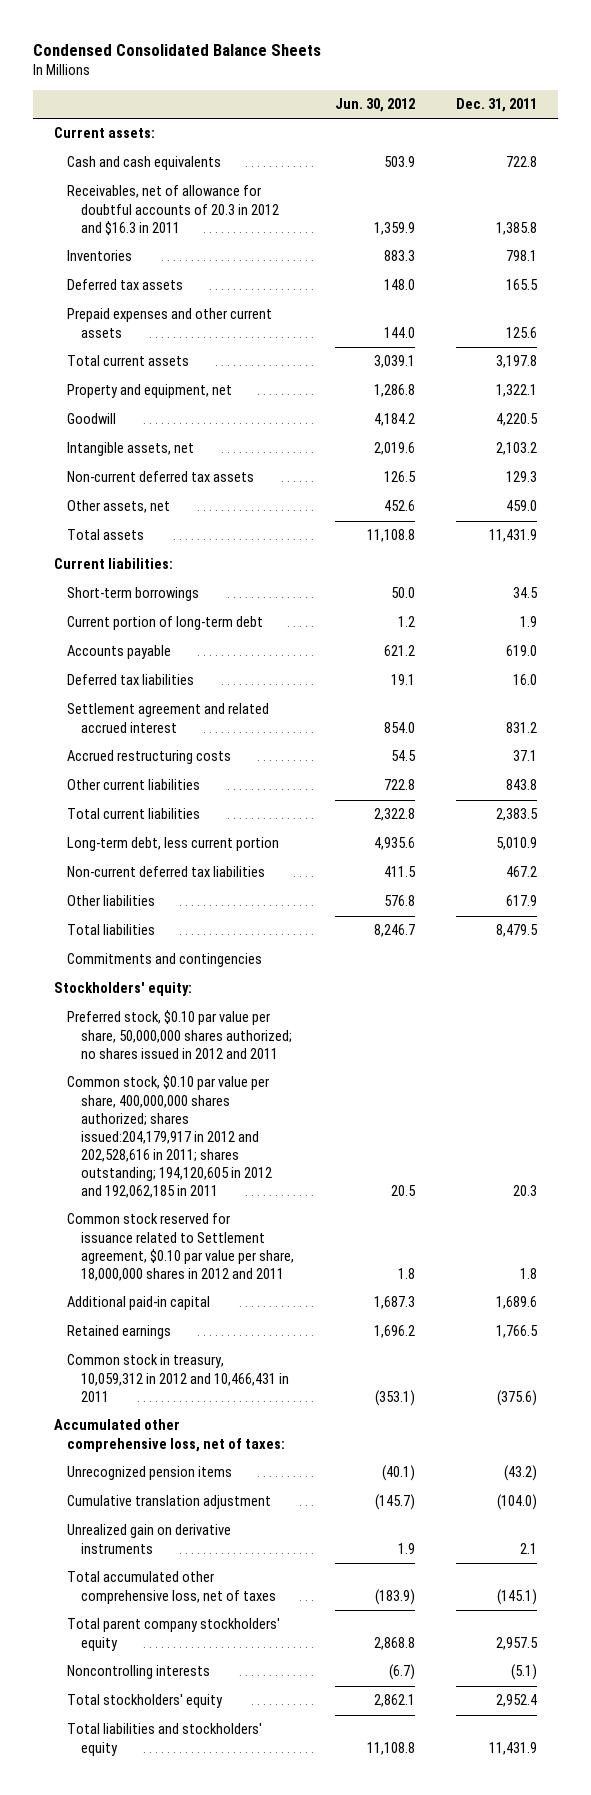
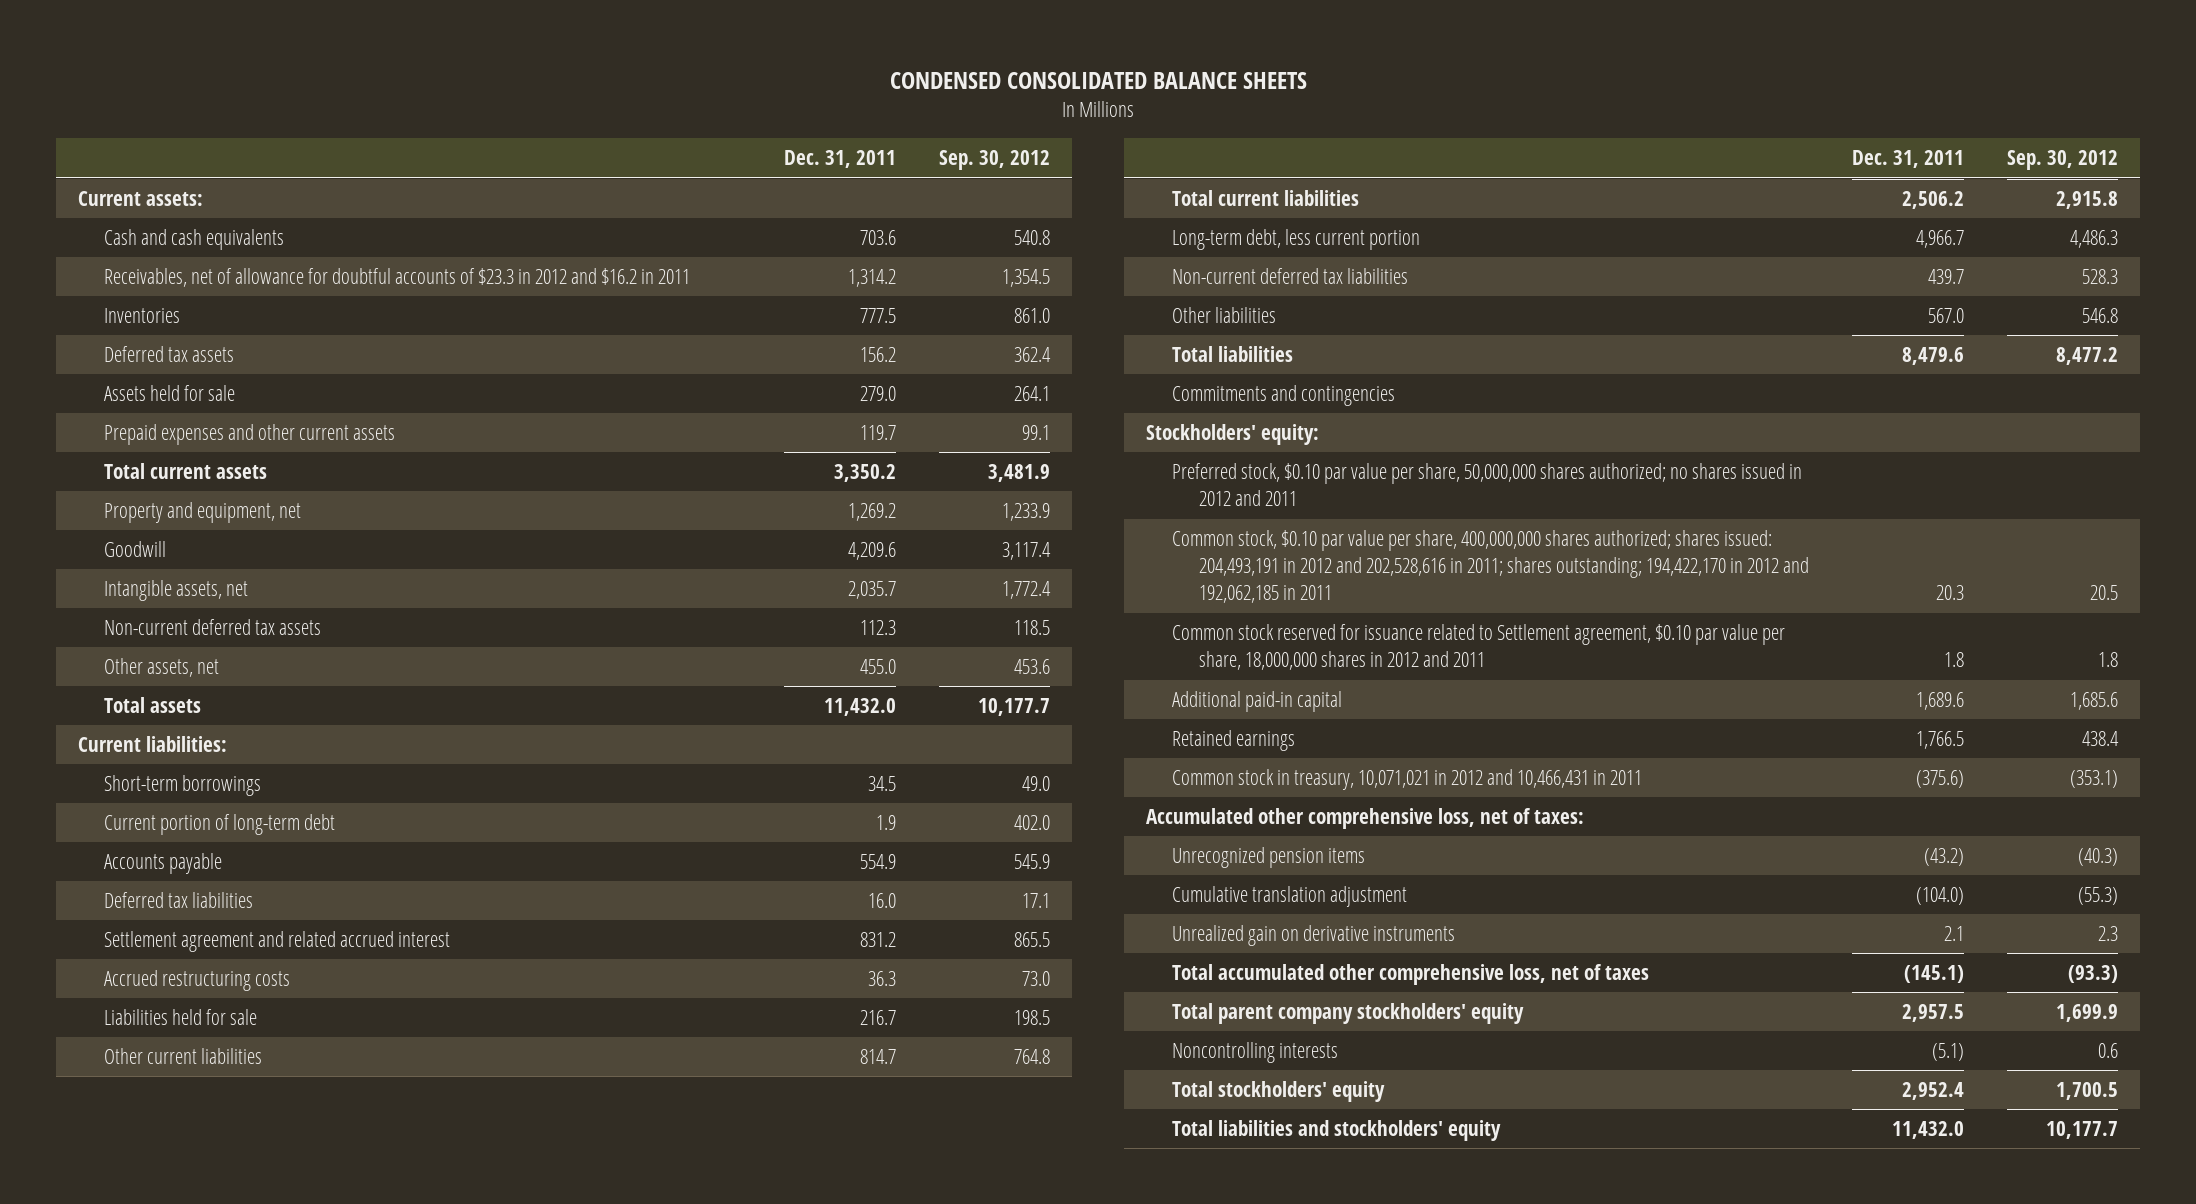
[33,43,322,56] Condensed Consolidated Balance Sheets -> [889,71,1307,89] CONDENSED CONSOLIDATED BALANCE SHEETS
[334,98,415,113] Jun. 30, 2012 -> none
none -> [939,150,1051,171] Sep. 30, 2012
[506,156,538,168] 722.8 -> [859,230,896,246] 703.6
[67,185,279,235] Receivables, net of allowance for doubtful accounts of 20.3 in 2012 and $16.3 in 2011 -> [104,268,691,288] Receivables, net of allowance for doubtful accounts of $23.3 in 2012 and $16.2 in 2011
[496,221,538,235] 1,385.8 -> [847,269,896,288] 1,314.2
[506,250,538,262] 798.1 -> [859,308,896,324] 777.5
[506,279,539,291] 165.5 -> [859,347,896,363] 156.2
none -> [104,385,236,402] Assets held for sale
[506,326,538,338] 125.6 -> [859,425,896,441] 119.7
[496,355,538,369] 3,197.8 -> [833,464,896,483] 3,350.2
[496,384,538,398] 1,322.1 -> [847,503,896,522] 1,269.2
[496,413,539,427] 4,220.5 -> [847,542,896,561] 4,209.6
[496,442,538,456] 2,103.2 -> [847,581,896,600] 2,035.7
[506,471,538,483] 129.3 -> [859,620,896,636] 112.3
[506,500,538,512] 459.0 -> [859,659,896,675] 455.0
[489,529,538,543] 11,431.9 -> [823,698,896,717] 11,432.0
[506,645,538,657] 619.0 -> [859,854,896,870] 554.9
[513,750,538,762] 37.1 -> [867,971,896,987] 36.3
none -> [104,1009,258,1026] Liabilities held for sale
[506,779,538,791] 843.8 -> [859,1049,896,1065] 814.7
[496,808,539,822] 2,383.5 -> [1901,191,1964,210] 2,506.2
[496,837,538,851] 5,010.9 -> [1915,230,1964,249] 4,966.7
[506,866,538,878] 467.2 -> [1927,269,1964,285] 439.7
[506,895,538,907] 617.9 -> [1927,308,1964,324] 567.0
[496,924,539,938] 8,479.5 -> [1901,347,1964,366] 8,479.6
[67,1075,272,1199] Common stock, $0.10 par value per share, 400,000,000 shares authorized; shares issued:204,179,917 in 2012 and 202,528,616 in 2011; shares outstanding; 194,120,605 in 2012 and 192,062,185 in 2011 -> [1172,530,1809,604] Common stock, $0.10 par value per share, 400,000,000 shares authorized; shares issued: 204,493,191 in 2012 and 202,528,616 in 2011; shares outstanding; 194,422,170 in 2012 and 192,062,185 in 2011
[67,1354,289,1402] Common stock in treasury, 10,059,312 in 2012 and 10,466,431 in 2011 -> [1172,769,1643,791] Common stock in treasury, 10,071,021 in 2012 and 10,466,431 in 2011
[489,1741,538,1755] 11,431.9 -> [1891,1121,1964,1140] 11,432.0

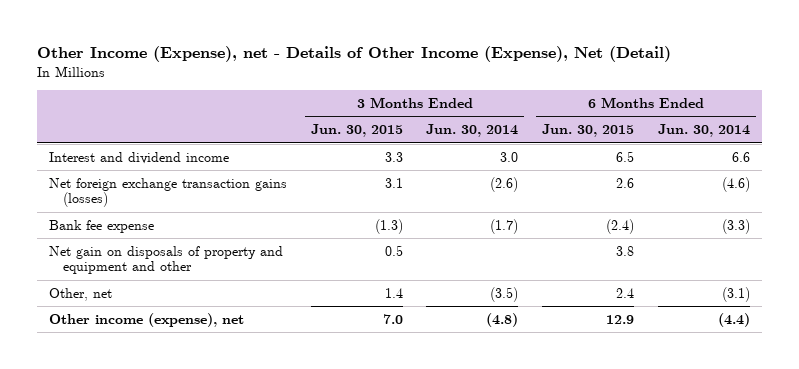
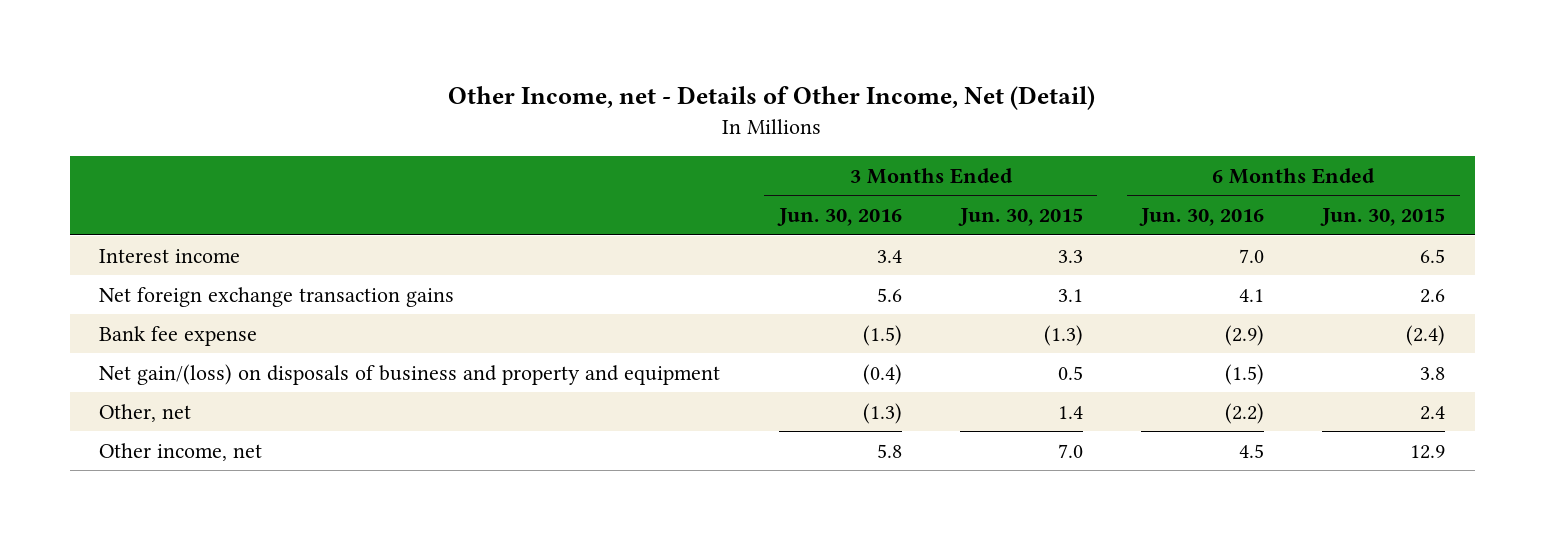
[37,46,672,63] Other Income (Expense), net - Details of Other Income (Expense), Net (Detail) -> [448,86,1096,111] Other Income, net - Details of Other Income, Net (Detail)
[426,124,519,138] Jun. 30, 2014 -> none
[657,124,750,138] Jun. 30, 2014 -> none
none -> [776,208,902,227] Jun. 30, 2016
none -> [1139,208,1265,227] Jun. 30, 2016
[48,151,229,164] Interest and dividend income -> [99,248,241,263] Interest income
[48,177,287,208] Net foreign exchange transaction gains (losses) -> [99,286,455,307] Net foreign exchange transaction gains
[48,245,283,275] Net gain on disposals of property and equipment and other -> [99,363,721,385] Net gain/(loss) on disposals of business and property and equipment
[48,312,244,327] Other income (expense), net -> [99,442,263,461] Other income, net

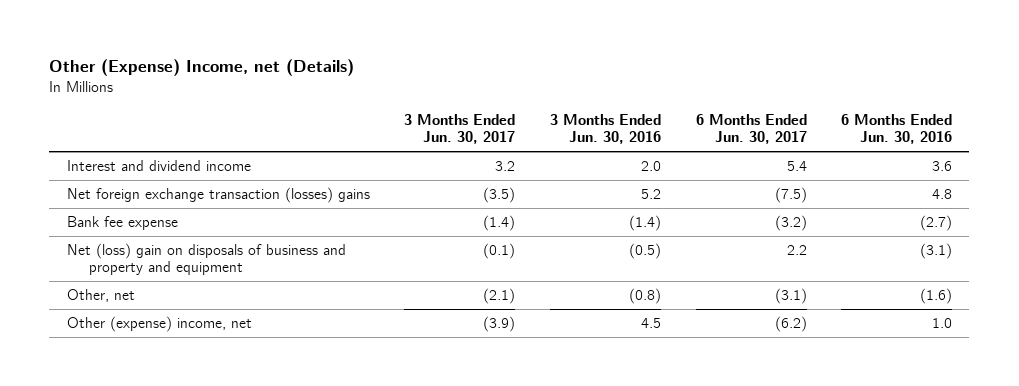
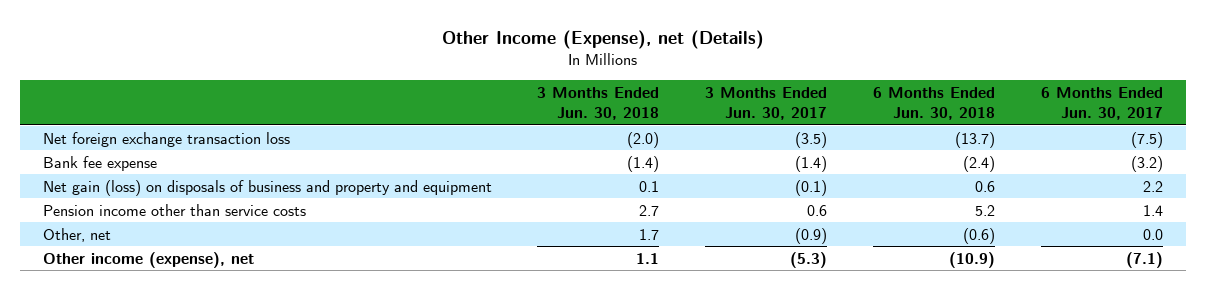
[49,58,355,76] Other (Expense) Income, net (Details) -> [441,29,764,49] Other Income (Expense), net (Details)
[549,114,661,145] 3 Months Ended Jun. 30, 2016 -> none
[841,114,953,145] 6 Months Ended Jun. 30, 2016 -> none
none -> [537,86,660,120] 3 Months Ended Jun. 30, 2018
none -> [873,86,996,120] 6 Months Ended Jun. 30, 2018
[66,160,251,172] Interest and dividend income -> none
[66,187,370,204] Net foreign exchange transaction (losses) gains -> [42,131,290,147] Net foreign exchange transaction loss
[66,243,346,276] Net (loss) gain on disposals of business and property and equipment -> [42,179,492,196] Net gain (loss) on disposals of business and property and equipment
none -> [42,203,306,216] Pension income other than service costs
[483,288,516,305] (2.1) -> [795,227,828,244] (0.9)
[774,288,807,305] (3.1) -> [1142,228,1163,240] 0.0
[66,316,252,333] Other (expense) income, net -> [42,251,254,268] Other income (expense), net
[483,316,516,333] (3.9) -> [790,251,828,268] (5.3)
[774,316,807,333] (6.2) -> [1125,251,1163,268] (7.1)

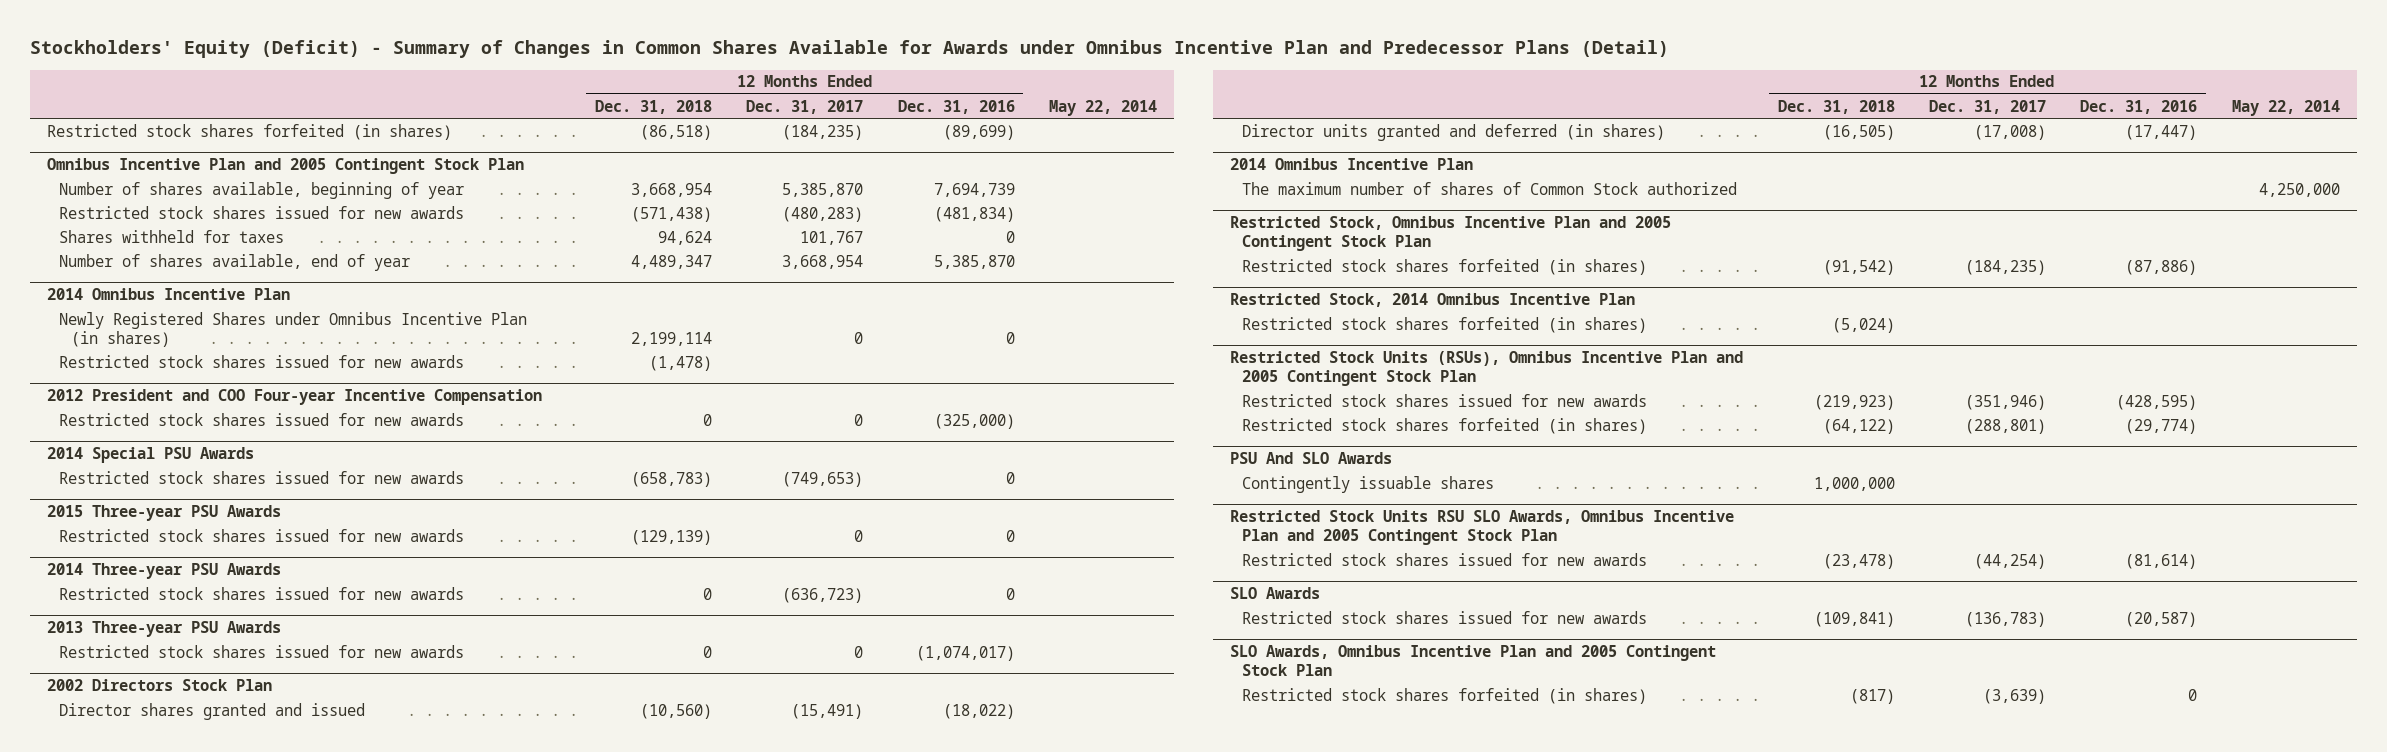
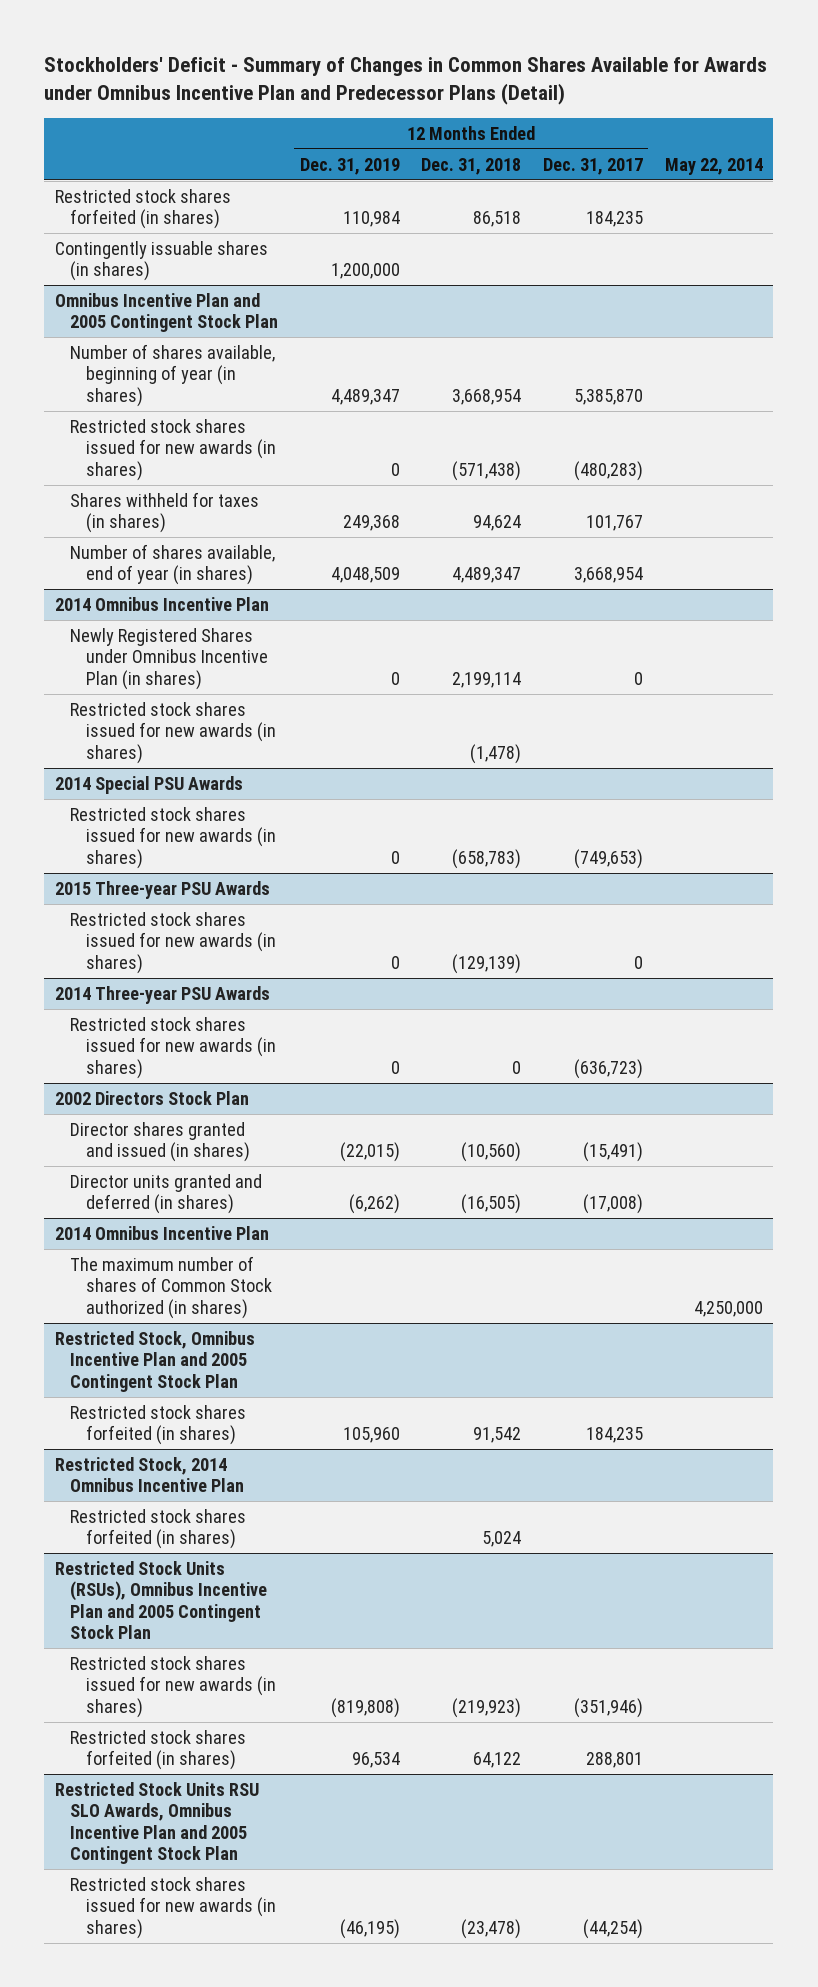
[30,40,1670,59] Stockholders' Equity (Deficit) - Summary of Changes in Common Shares Available for Awards under Omnibus Incentive Plan and Predecessor Plans (Detail) -> [44,57,768,105] Stockholders' Deficit - Summary of Changes in Common Shares Available for Awards under Omnibus Incentive Plan and Predecessor Plans (Detail)
[897,99,1015,114] Dec. 31, 2016 -> none
none -> [299,157,400,175] Dec. 31, 2019
[639,124,712,140] (86,518) -> [473,211,522,228] 86,518
[782,124,864,140] (184,235) -> [585,211,643,228] 184,235
none -> [55,240,269,282] Contingently issuable shares (in shares)
[59,181,465,199] Number of shares available, beginning of year -> [70,343,276,407] Number of shares available, beginning of year (in shares)
[59,205,465,219] Restricted stock shares issued for new awards -> [70,418,276,481] Restricted stock shares issued for new awards (in shares)
[59,229,285,243] Shares withheld for taxes -> [70,491,260,534] Shares withheld for taxes (in shares)
[59,253,411,271] Number of shares available, end of year -> [70,543,276,586] Number of shares available, end of year (in shares)
[47,389,543,406] 2012 President and COO Four-year Incentive Compensation -> none
[59,412,465,426] Restricted stock shares issued for new awards -> none
[59,354,465,368] Restricted stock shares issued for new awards -> [70,701,276,764] Restricted stock shares issued for new awards (in shares)
[59,470,465,484] Restricted stock shares issued for new awards -> [70,806,276,869] Restricted stock shares issued for new awards (in shares)
[59,528,465,542] Restricted stock shares issued for new awards -> [70,911,276,974] Restricted stock shares issued for new awards (in shares)
[47,621,282,638] 2013 Three-year PSU Awards -> none
[59,644,465,658] Restricted stock shares issued for new awards -> none
[59,586,465,600] Restricted stock shares issued for new awards -> [70,1016,276,1079] Restricted stock shares issued for new awards (in shares)
[59,702,366,720] Director shares granted and issued -> [70,1121,250,1163] Director shares granted and issued (in shares)
[1241,181,1737,195] The maximum number of shares of Common Stock authorized -> [70,1255,272,1319] The maximum number of shares of Common Stock authorized (in shares)
[1822,259,1895,275] (91,542) -> [473,1427,522,1444] 91,542
[1964,259,2046,275] (184,235) -> [585,1427,643,1444] 184,235
[1831,317,1895,333] (5,024) -> [482,1531,522,1548] 5,024
[1230,452,1393,465] PSU And SLO Awards -> none
[1241,475,1494,493] Contingently issuable shares -> none
[1241,393,1647,407] Restricted stock shares issued for new awards -> [70,1655,276,1718] Restricted stock shares issued for new awards (in shares)
[1822,418,1895,434] (64,122) -> [473,1752,522,1769] 64,122
[1964,418,2046,434] (288,801) -> [585,1752,643,1769] 288,801
[1230,587,1321,600] SLO Awards -> none
[1241,610,1647,624] Restricted stock shares issued for new awards -> none
[1230,645,1717,677] SLO Awards, Omnibus Incentive Plan and 2005 Contingent Stock Plan -> none
[1241,687,1647,704] Restricted stock shares forfeited (in shares) -> none
[1241,552,1647,566] Restricted stock shares issued for new awards -> [70,1876,276,1939] Restricted stock shares issued for new awards (in shares)

